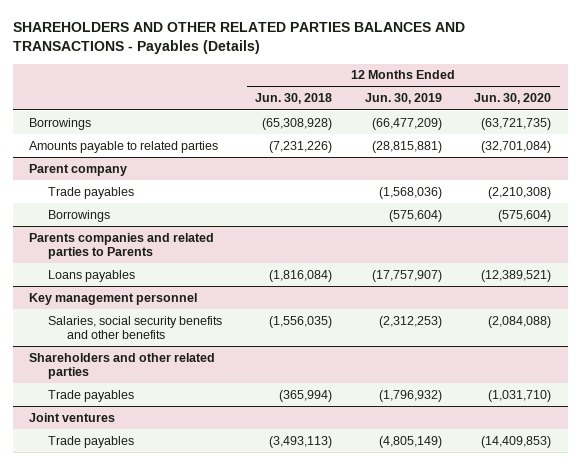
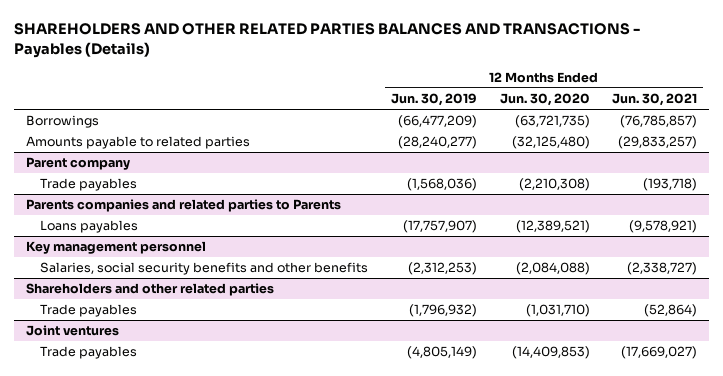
[255,93,333,105] Jun. 30, 2018 -> none
none -> [612,93,698,107] Jun. 30, 2021
[371,140,442,153] (28,815,881) -> [397,136,477,150] (28,240,277)
[481,140,552,153] (32,701,084) -> [511,136,590,150] (32,125,480)
[48,209,111,222] Borrowings -> none

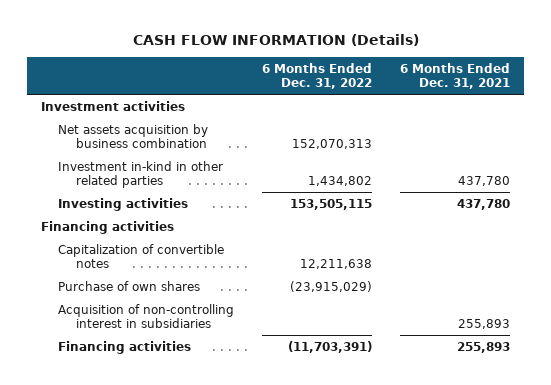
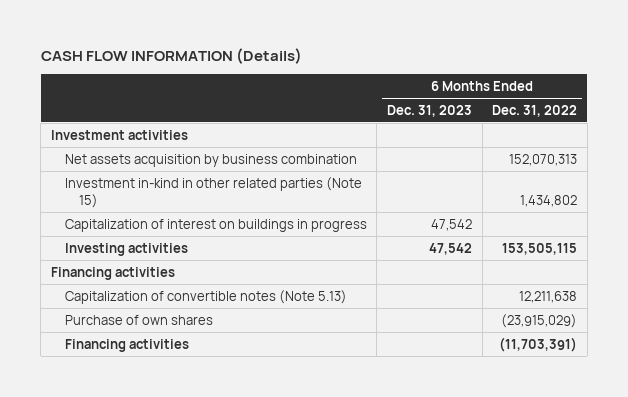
[400,63,511,90] 6 Months Ended Dec. 31, 2021 -> none
none -> [387,104,473,117] Dec. 31, 2023
[58,160,224,188] Investment in-kind in other related parties -> [64,176,362,208] Investment in-kind in other related parties (Note 15)
none -> [64,218,367,232] Capitalization of interest on buildings in progress
[58,243,225,268] Capitalization of convertible notes -> [64,289,347,304] Capitalization of convertible notes (Note 5.13)
[58,303,235,328] Acquisition of non-controlling interest in subsidiaries -> none

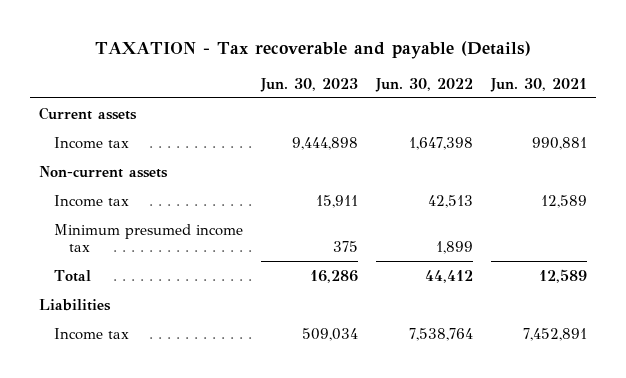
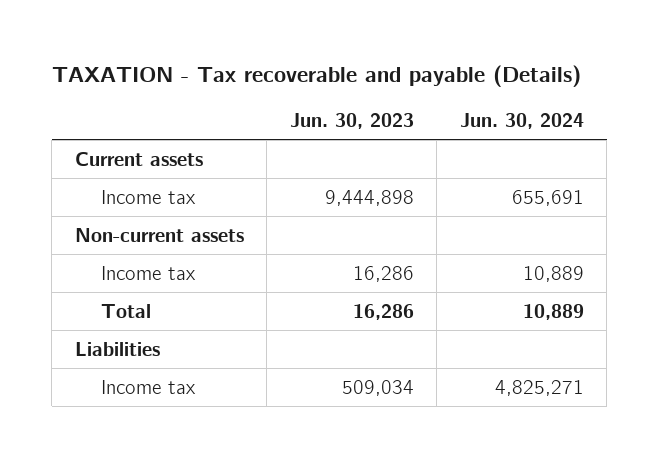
[375,77,474,92] Jun. 30, 2022 -> none
[489,77,587,92] Jun. 30, 2021 -> none
none -> [459,112,584,129] Jun. 30, 2024
[54,223,244,253] Minimum presumed income tax -> none
[316,194,359,208] 15,911 -> [352,265,414,282] 16,286

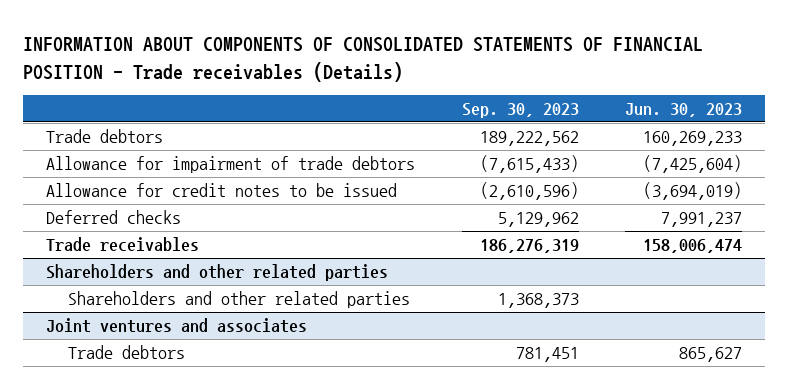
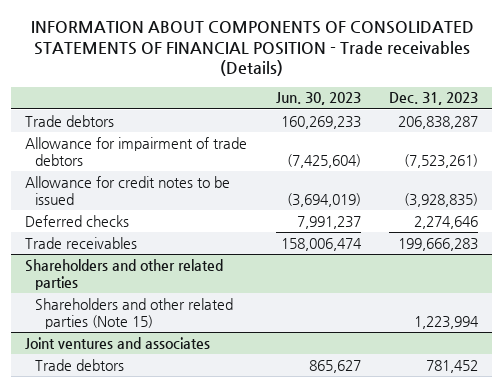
[461,102,579,118] Sep. 30, 2023 -> none
none -> [389,92,479,106] Dec. 31, 2023
[68,290,411,308] Shareholders and other related parties -> [35,297,234,329] Shareholders and other related parties (Note 15)

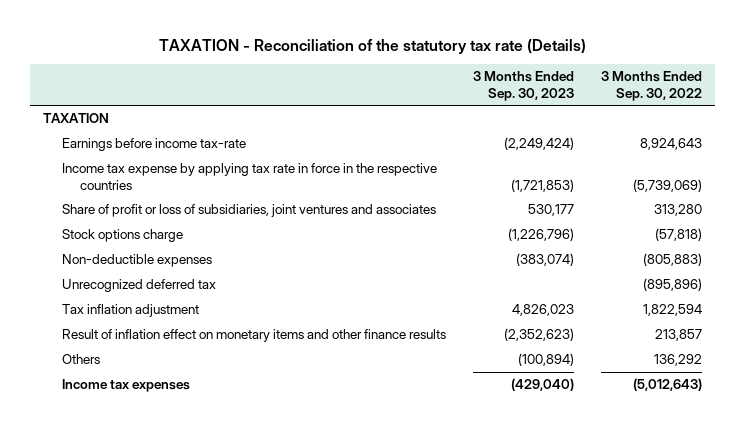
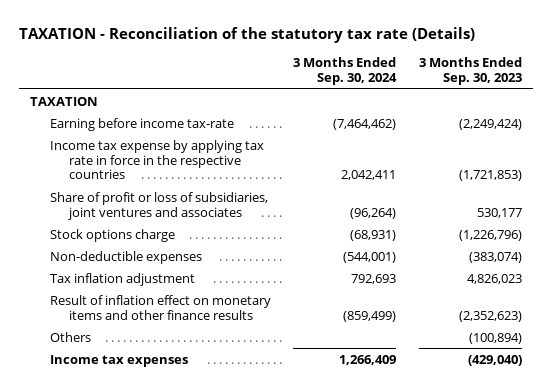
[600,71,702,102] 3 Months Ended Sep. 30, 2022 -> none
none -> [293,57,398,86] 3 Months Ended Sep. 30, 2024
[61,138,246,152] Earnings before income tax-rate -> [49,117,234,131] Earning before income tax-rate
[61,279,216,293] Unrecognized deferred tax -> none

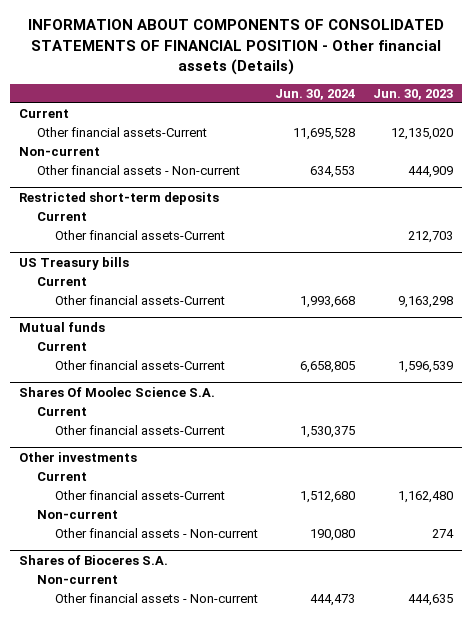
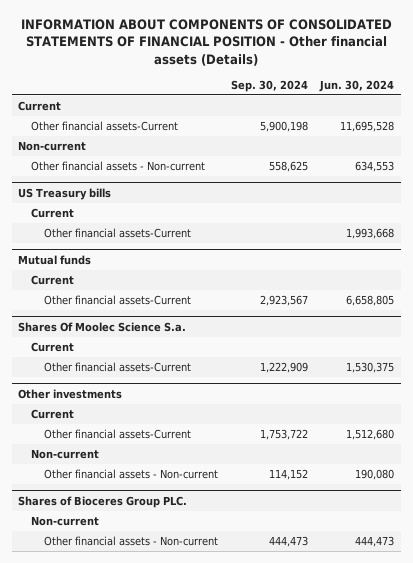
[373,88,454,100] Jun. 30, 2023 -> none
none -> [230,79,308,92] Sep. 30, 2024
[19,192,220,206] Restricted short-term deposits -> none
[36,212,87,222] Current -> none
[54,230,225,241] Other financial assets-Current -> none
[19,387,216,398] Shares Of Moolec Science S.A. -> [18,321,187,332] Shares Of Moolec Science S.a.
[19,555,169,566] Shares of Bioceres S.A. -> [18,495,188,508] Shares of Bioceres Group PLC.

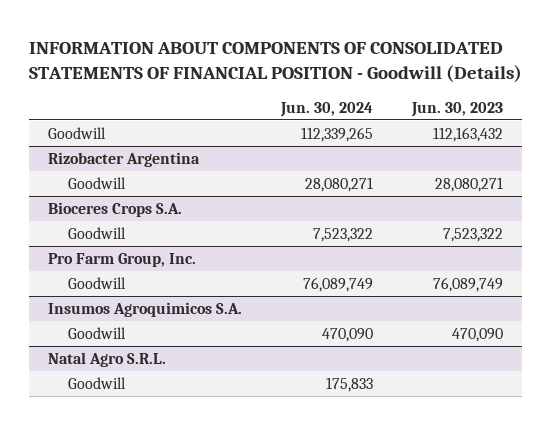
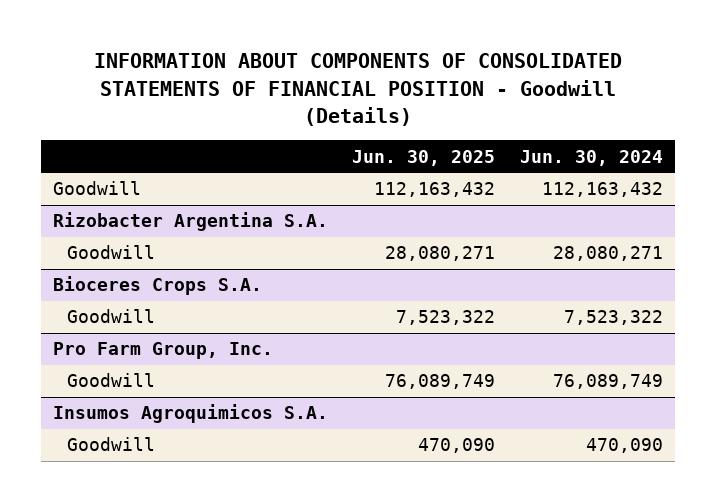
[410,101,503,117] Jun. 30, 2023 -> none
none -> [352,149,496,166] Jun. 30, 2025
[300,126,373,142] 112,339,265 -> [541,182,663,198] 112,163,432
[48,151,201,167] Rizobacter Argentina -> [53,212,329,232] Rizobacter Argentina S.A.
[48,351,167,367] Natal Agro S.R.L. -> none
[67,376,126,389] Goodwill -> none

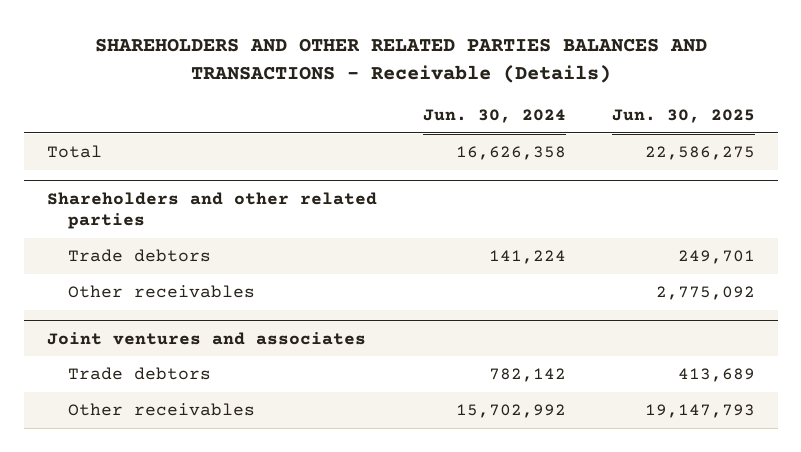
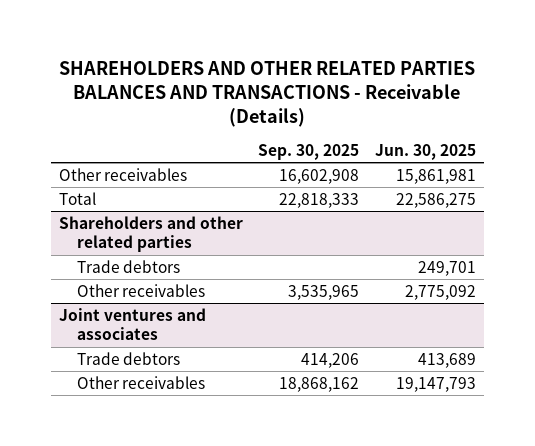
[422,108,566,123] Jun. 30, 2024 -> none
none -> [258,144,360,161] Sep. 30, 2025
none -> [58,167,187,181] Other receivables

